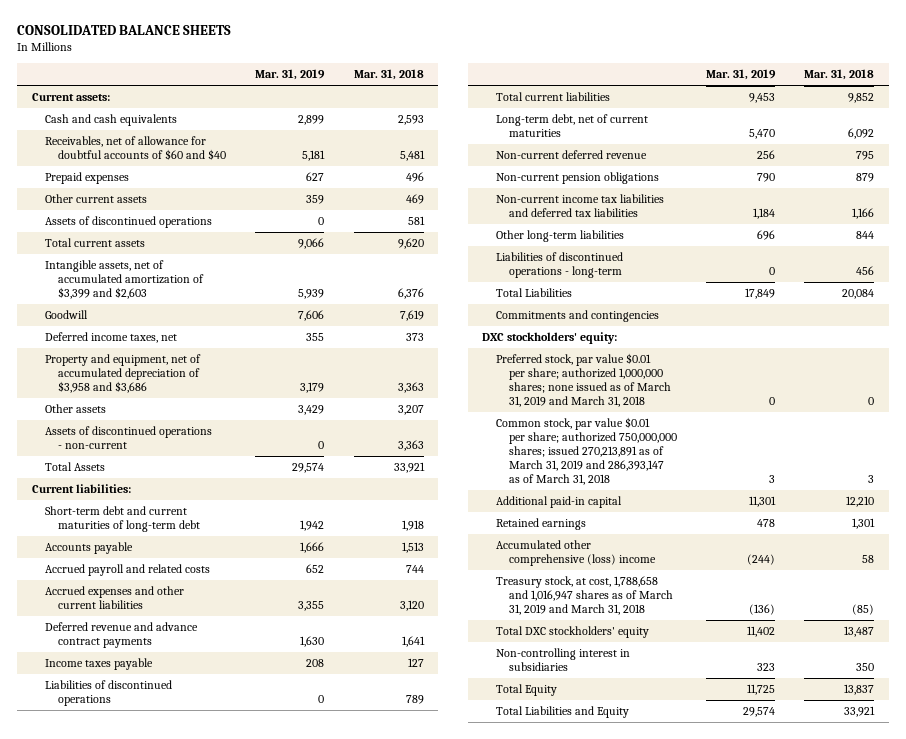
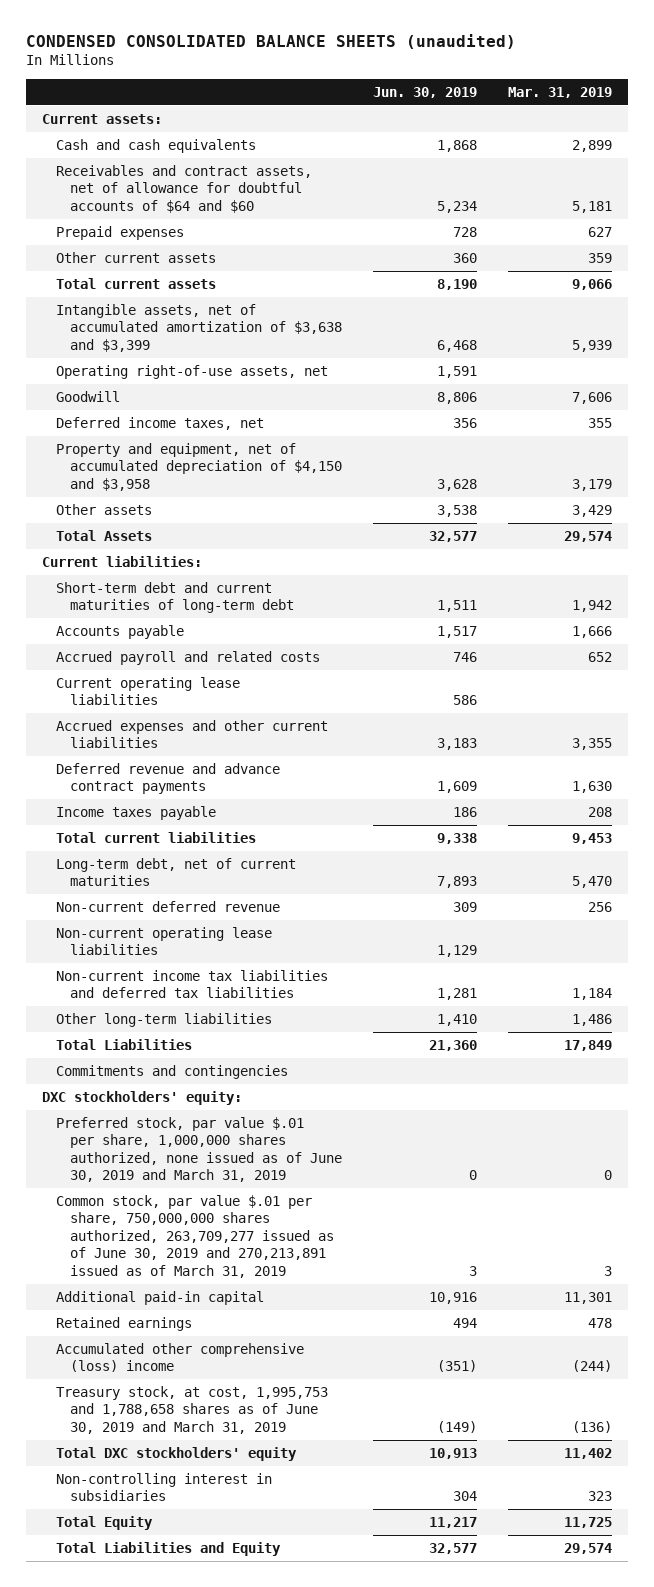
[16,25,231,36] CONSOLIDATED BALANCE SHEETS -> [25,33,516,49] CONDENSED CONSOLIDATED BALANCE SHEETS (unaudited)
[353,69,424,81] Mar. 31, 2018 -> none
none -> [372,86,477,98] Jun. 30, 2019
[44,136,226,161] Receivables, net of allowance for doubtful accounts of $60 and $40 -> [55,164,312,213] Receivables and contract assets, net of allowance for doubtful accounts of $64 and $60
[44,216,212,229] Assets of discontinued operations -> none
[44,260,204,299] Intangible assets, net of accumulated amortization of $3,399 and $2,603 -> [55,303,342,352] Intangible assets, net of accumulated amortization of $3,638 and $3,399
none -> [55,364,328,379] Operating right-of-use assets, net
[44,354,201,393] Property and equipment, net of accumulated depreciation of $3,958 and $3,686 -> [55,442,342,491] Property and equipment, net of accumulated depreciation of $4,150 and $3,958
[44,426,212,450] Assets of discontinued operations - non-current -> none
none -> [55,676,240,706] Current operating lease liabilities
[44,680,172,707] Liabilities of discontinued operations -> none
[495,172,659,185] Non-current pension obligations -> none
none -> [55,926,272,956] Non-current operating lease liabilities
[495,252,623,279] Liabilities of discontinued operations - long-term -> none
[756,230,775,241] 696 -> [572,1013,613,1026] 1,486
[495,353,671,407] Preferred stock, par value $0.01 per share; authorized 1,000,000 shares; none issued as of March 31, 2019 and March 31, 2018 -> [55,1116,342,1183] Preferred stock, par value $.01 per share, 1,000,000 shares authorized, none issued as of June 30, 2019 and March 31, 2019
[495,417,677,485] Common stock, par value $0.01 per share; authorized 750,000,000 shares; issued 270,213,891 as of March 31, 2019 and 286,393,147 as of March 31, 2018 -> [55,1194,334,1278] Common stock, par value $.01 per share, 750,000,000 shares authorized, 263,709,277 issued as of June 30, 2019 and 270,213,891 issued as of March 31, 2019
[495,576,673,615] Treasury stock, at cost, 1,788,658 and 1,016,947 shares as of March 31, 2019 and March 31, 2018 -> [55,1385,328,1434] Treasury stock, at cost, 1,995,753 and 1,788,658 shares as of June 30, 2019 and March 31, 2019

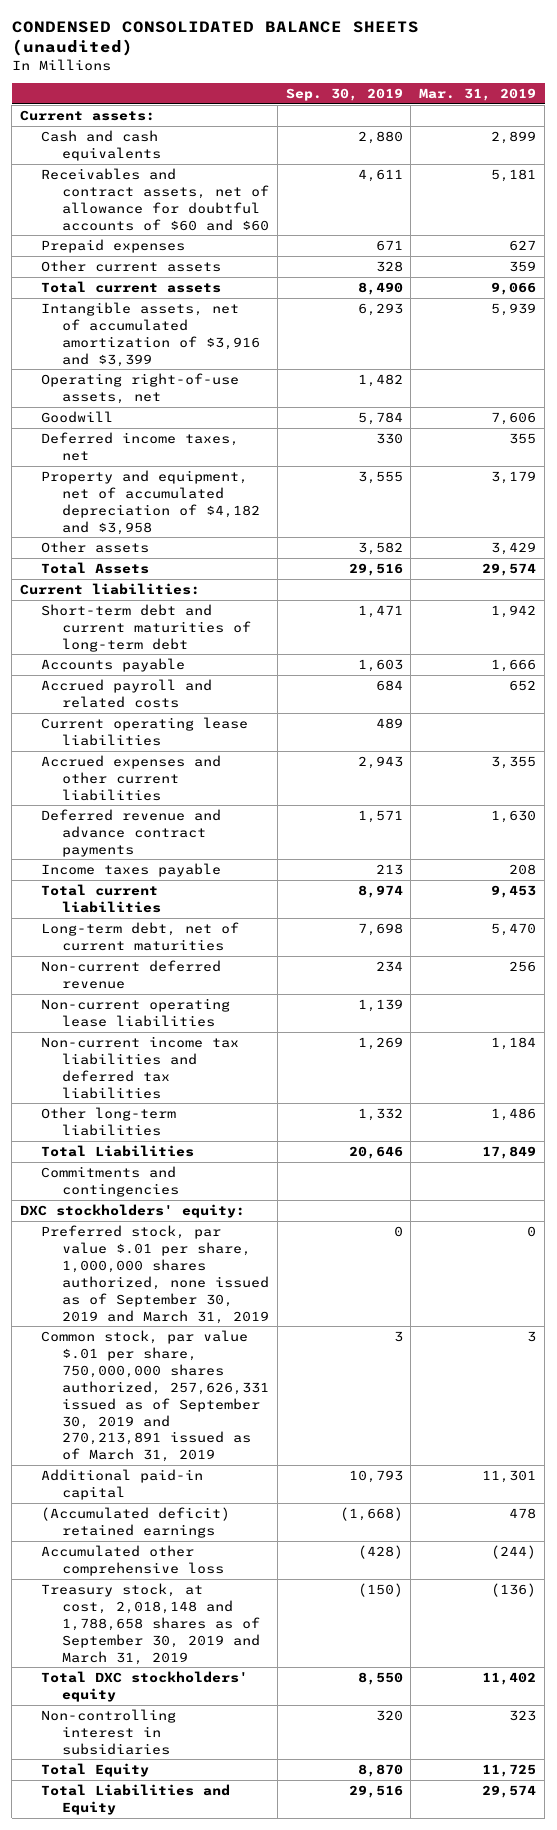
[372,86,477,98] Jun. 30, 2019 -> none
none -> [285,87,403,101] Sep. 30, 2019
[55,164,312,213] Receivables and contract assets, net of allowance for doubtful accounts of $64 and $60 -> [40,167,269,231] Receivables and contract assets, net of allowance for doubtful accounts of $60 and $60
[55,303,342,352] Intangible assets, net of accumulated amortization of $3,638 and $3,399 -> [40,301,260,367] Intangible assets, net of accumulated amortization of $3,916 and $3,399
[55,442,342,491] Property and equipment, net of accumulated depreciation of $4,150 and $3,958 -> [40,469,260,535] Property and equipment, net of accumulated depreciation of $4,182 and $3,958
[55,1116,342,1183] Preferred stock, par value $.01 per share, 1,000,000 shares authorized, none issued as of June 30, 2019 and March 31, 2019 -> [40,1224,269,1324] Preferred stock, par value $.01 per share, 1,000,000 shares authorized, none issued as of September 30, 2019 and March 31, 2019
[55,1194,334,1278] Common stock, par value $.01 per share, 750,000,000 shares authorized, 263,709,277 issued as of June 30, 2019 and 270,213,891 issued as of March 31, 2019 -> [40,1329,269,1463] Common stock, par value $.01 per share, 750,000,000 shares authorized, 257,626,331 issued as of September 30, 2019 and 270,213,891 issued as of March 31, 2019
[55,1316,192,1331] Retained earnings -> [40,1506,230,1538] (Accumulated deficit) retained earnings
[55,1342,304,1373] Accumulated other comprehensive (loss) income -> [40,1544,224,1576] Accumulated other comprehensive loss
[55,1385,328,1434] Treasury stock, at cost, 1,995,753 and 1,788,658 shares as of June 30, 2019 and March 31, 2019 -> [40,1582,260,1665] Treasury stock, at cost, 2,018,148 and 1,788,658 shares as of September 30, 2019 and March 31, 2019

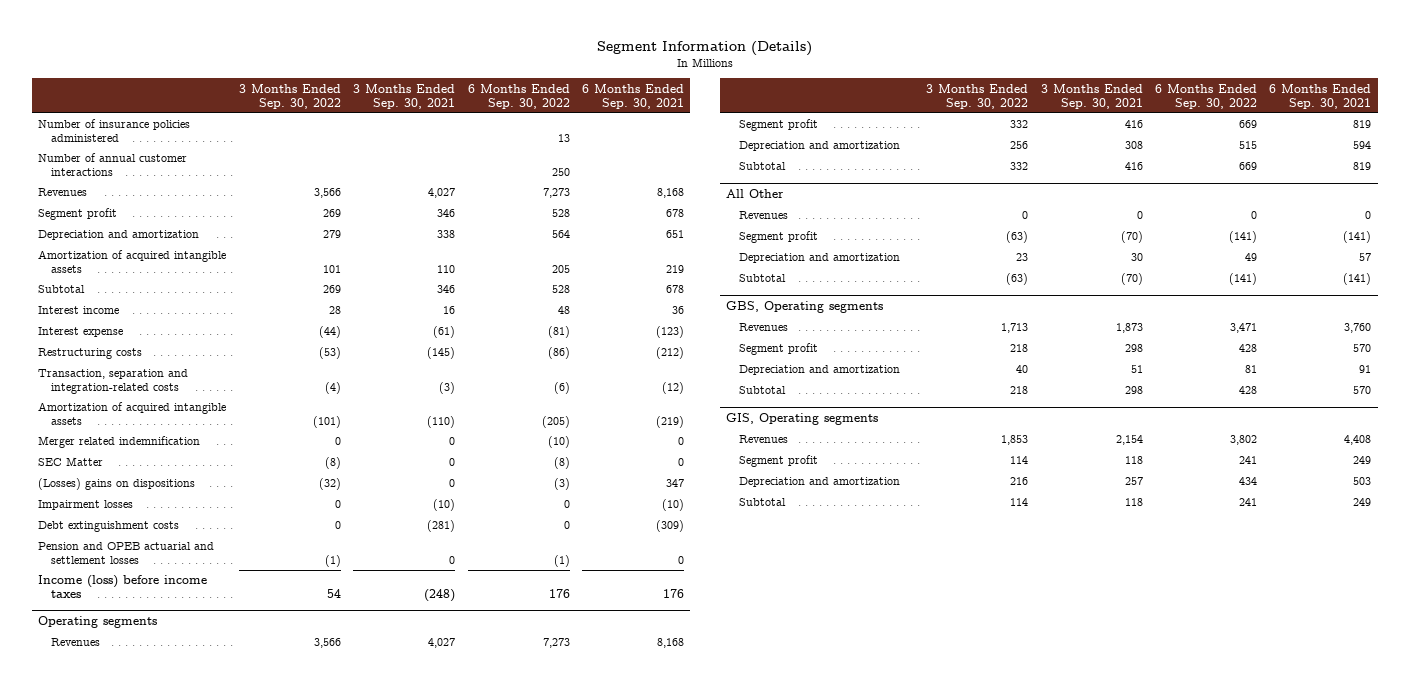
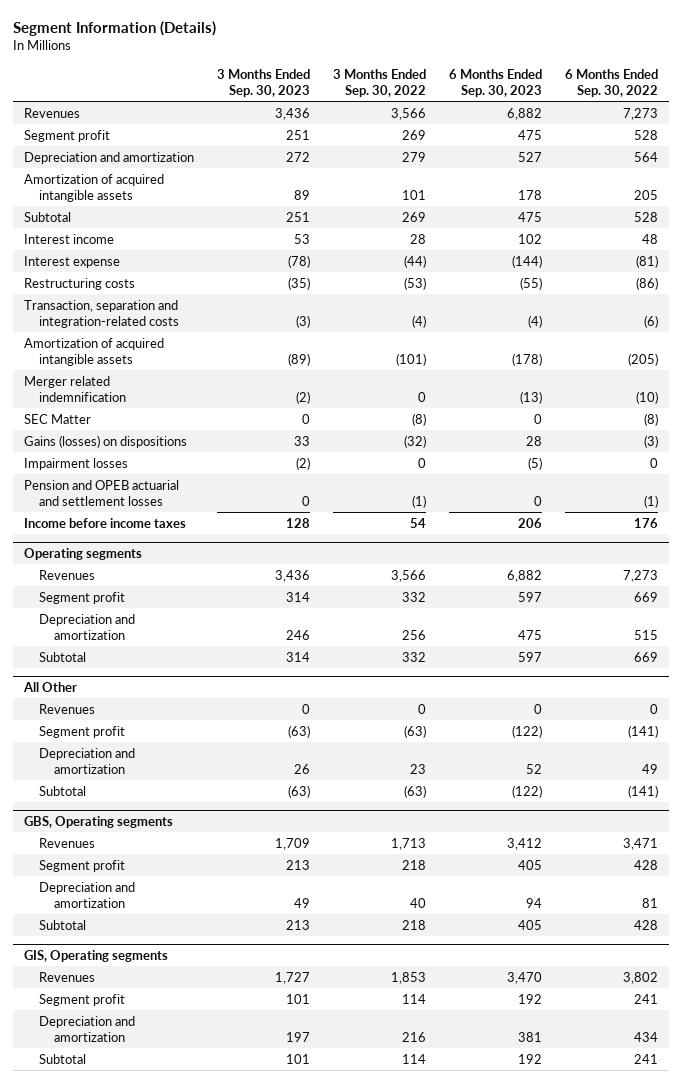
[353,83,456,109] 3 Months Ended Sep. 30, 2021 -> none
[581,83,684,109] 6 Months Ended Sep. 30, 2021 -> none
none -> [217,68,311,98] 3 Months Ended Sep. 30, 2023
none -> [448,68,542,98] 6 Months Ended Sep. 30, 2023
[38,119,191,143] Number of insurance policies administered -> none
[38,153,188,177] Number of annual customer interactions -> none
[38,478,196,491] (Losses) gains on dispositions -> [24,434,188,448] Gains (losses) on dispositions
[38,521,180,533] Debt extinguishment costs -> none
[38,575,208,599] Income (loss) before income taxes -> [24,517,187,528] Income before income taxes

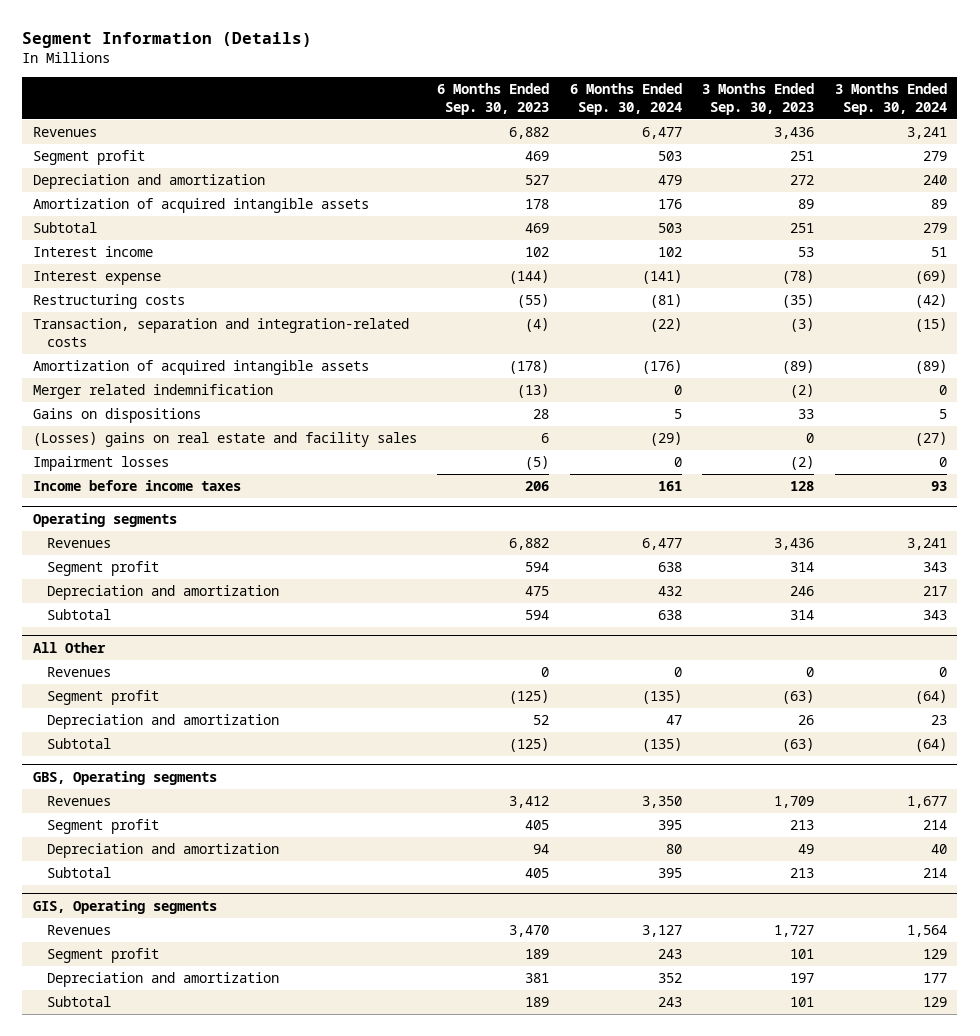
[332,68,426,98] 3 Months Ended Sep. 30, 2022 -> none
[564,68,658,98] 6 Months Ended Sep. 30, 2022 -> none
none -> [569,82,682,115] 6 Months Ended Sep. 30, 2024
none -> [834,82,947,115] 3 Months Ended Sep. 30, 2024
[517,129,542,140] 475 -> [525,151,550,162] 469
[517,211,542,222] 475 -> [525,223,550,234] 469
[24,413,92,424] SEC Matter -> none
[24,434,188,448] Gains (losses) on dispositions -> [32,408,201,424] Gains on dispositions
none -> [32,432,417,448] (Losses) gains on real estate and facility sales
[24,479,180,506] Pension and OPEB actuarial and settlement losses -> none
[517,591,542,602] 597 -> [525,562,550,573] 594
[517,651,542,662] 597 -> [525,610,550,621] 594
[511,724,542,738] (122) -> [509,690,550,705] (125)
[511,784,542,798] (122) -> [509,738,550,753] (125)
[517,993,542,1004] 192 -> [525,949,550,960] 189
[517,1053,542,1064] 192 -> [525,997,550,1008] 189

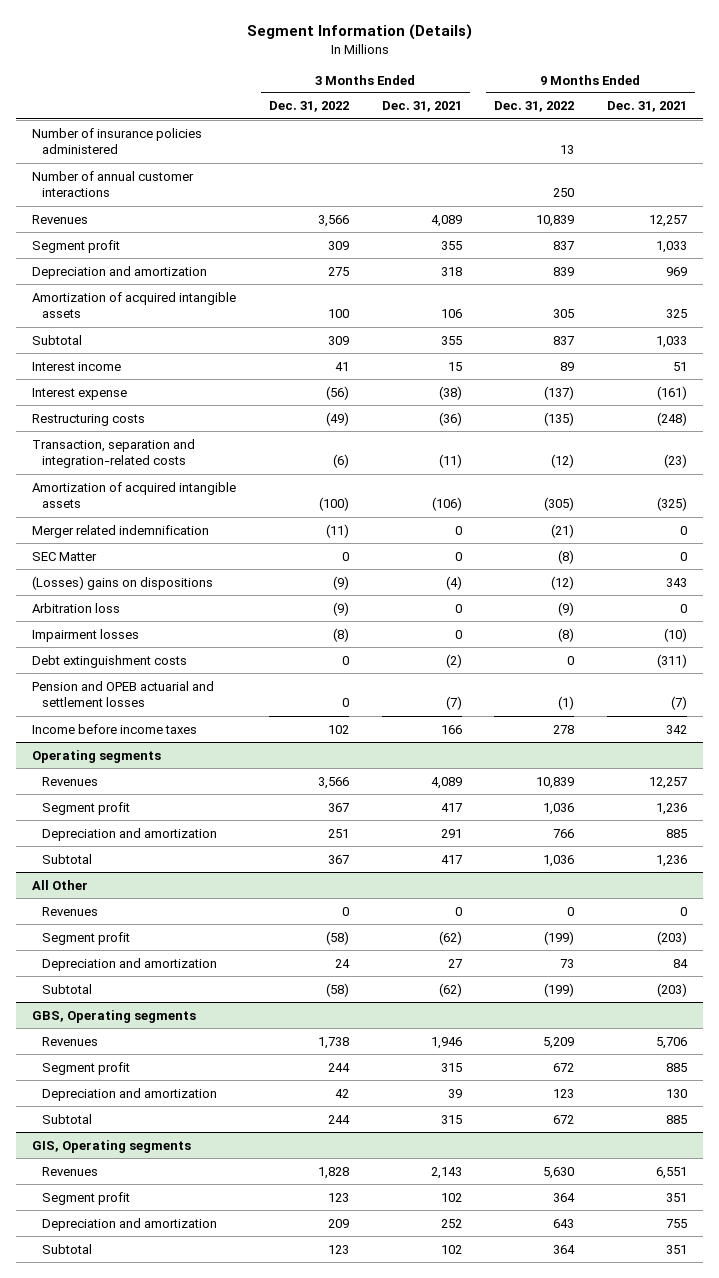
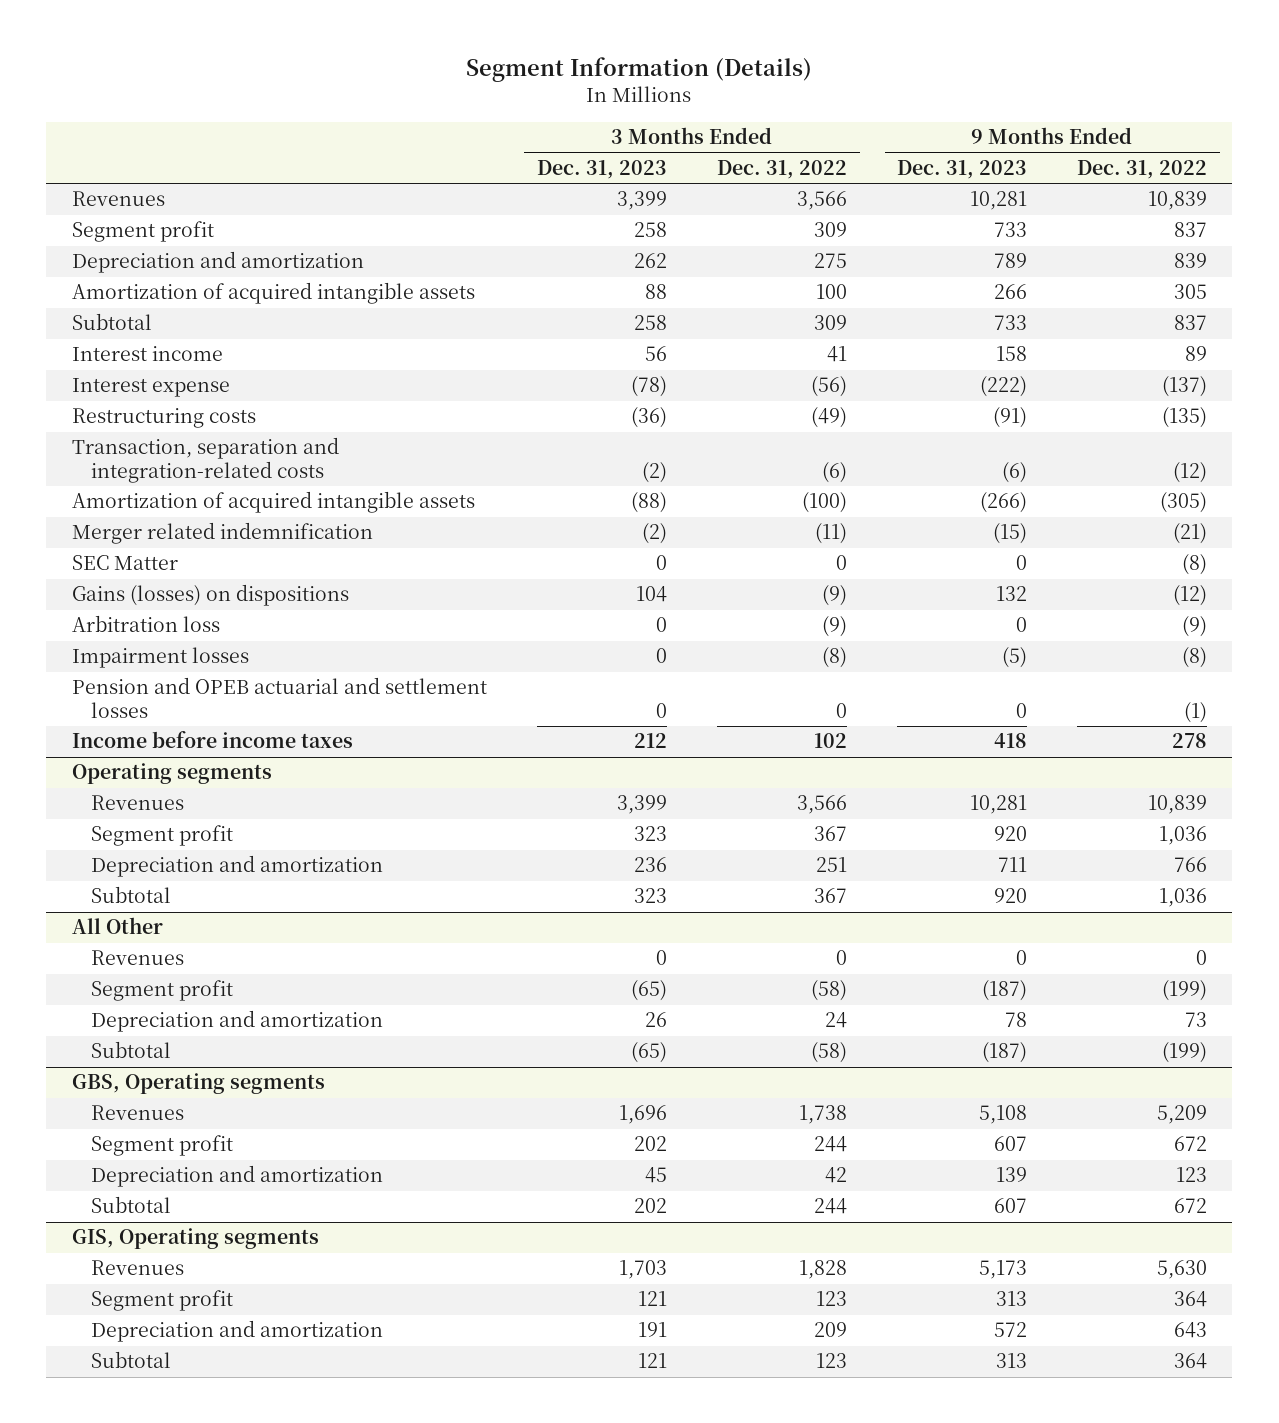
[381,101,462,113] Dec. 31, 2021 -> none
[606,101,687,113] Dec. 31, 2021 -> none
none -> [536,159,667,179] Dec. 31, 2023
none -> [897,159,1028,179] Dec. 31, 2023
[32,127,203,155] Number of insurance policies administered -> none
[32,170,195,198] Number of annual customer interactions -> none
[32,575,214,590] (Losses) gains on dispositions -> [71,584,349,607] Gains (losses) on dispositions
[32,654,188,668] Debt extinguishment costs -> none

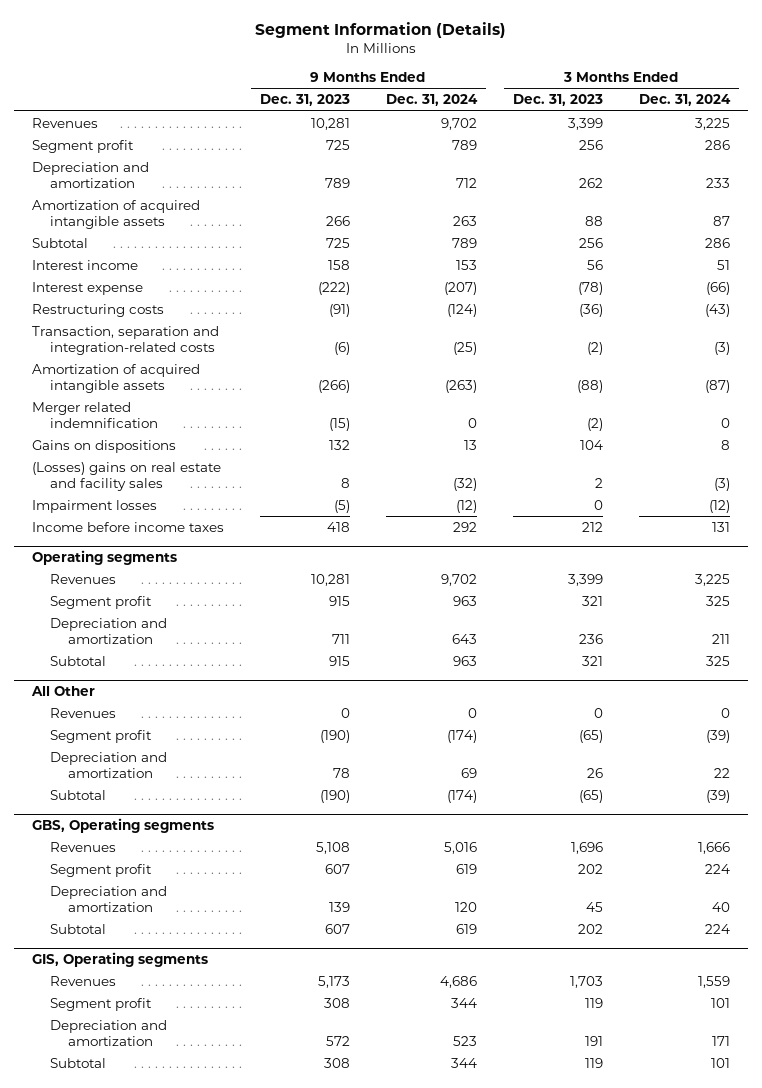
[716,159,847,179] Dec. 31, 2022 -> none
[1077,159,1208,179] Dec. 31, 2022 -> none
none -> [385,94,478,107] Dec. 31, 2024
none -> [638,94,731,107] Dec. 31, 2024
[633,222,667,238] 258 -> [578,139,603,150] 256
[994,222,1028,238] 733 -> [325,139,350,150] 725
[633,315,667,331] 258 -> [578,237,603,248] 256
[994,315,1028,331] 733 -> [325,237,350,248] 725
[71,555,178,571] SEC Matter -> none
[71,615,220,633] Arbitration loss -> none
[71,584,349,607] Gains (losses) on dispositions -> [31,439,176,453] Gains on dispositions
none -> [31,461,221,492] (Losses) gains on real estate and facility sales
[71,677,487,718] Pension and OPEB actuarial and settlement losses -> none
[633,826,667,842] 323 -> [581,595,603,606] 321
[994,826,1028,842] 920 -> [328,595,350,606] 915
[633,888,667,904] 323 -> [581,655,603,666] 321
[994,888,1028,904] 920 -> [328,655,350,666] 915
[982,980,1028,1002] (187) -> [319,729,350,743] (190)
[982,1042,1028,1064] (187) -> [319,789,350,803] (190)
[637,1291,667,1307] 121 -> [584,997,603,1008] 119
[996,1291,1028,1307] 313 -> [323,997,350,1008] 308
[637,1353,667,1369] 121 -> [584,1057,603,1068] 119
[996,1353,1028,1369] 313 -> [323,1057,350,1068] 308

